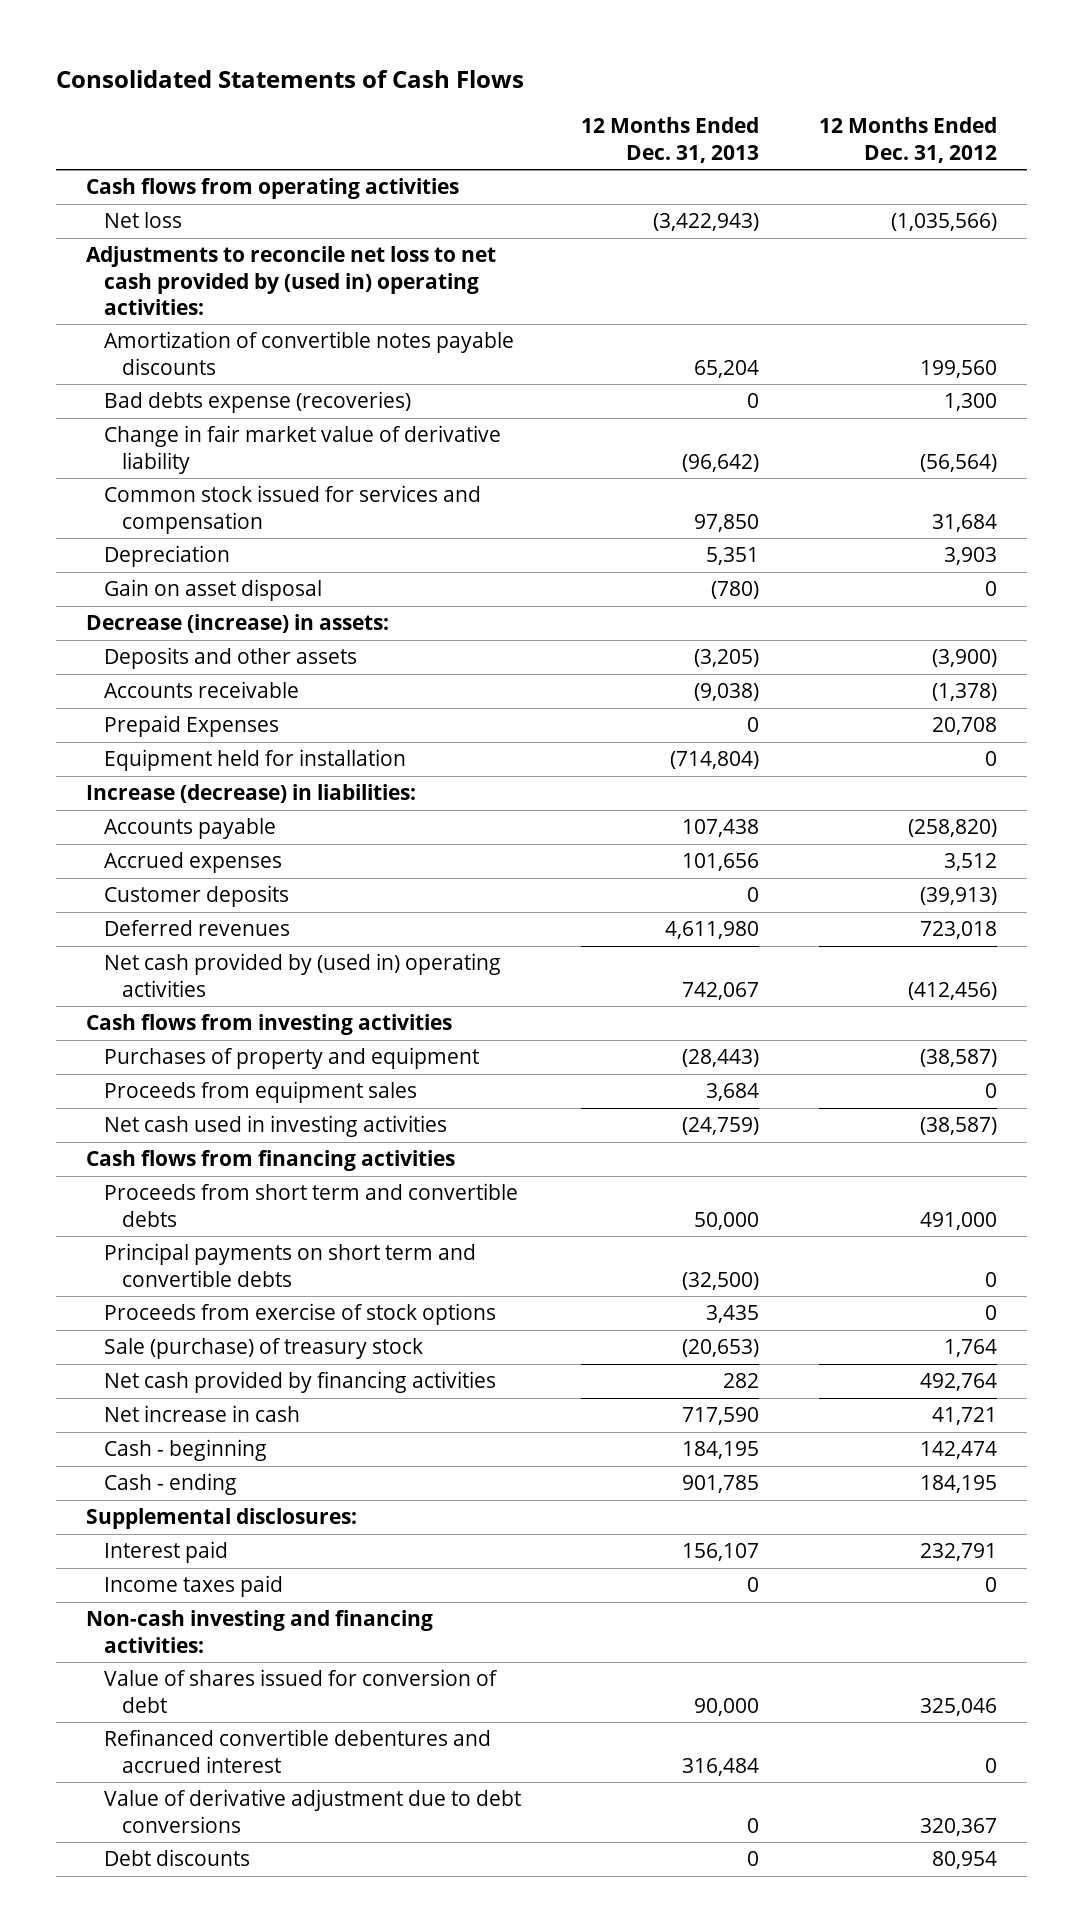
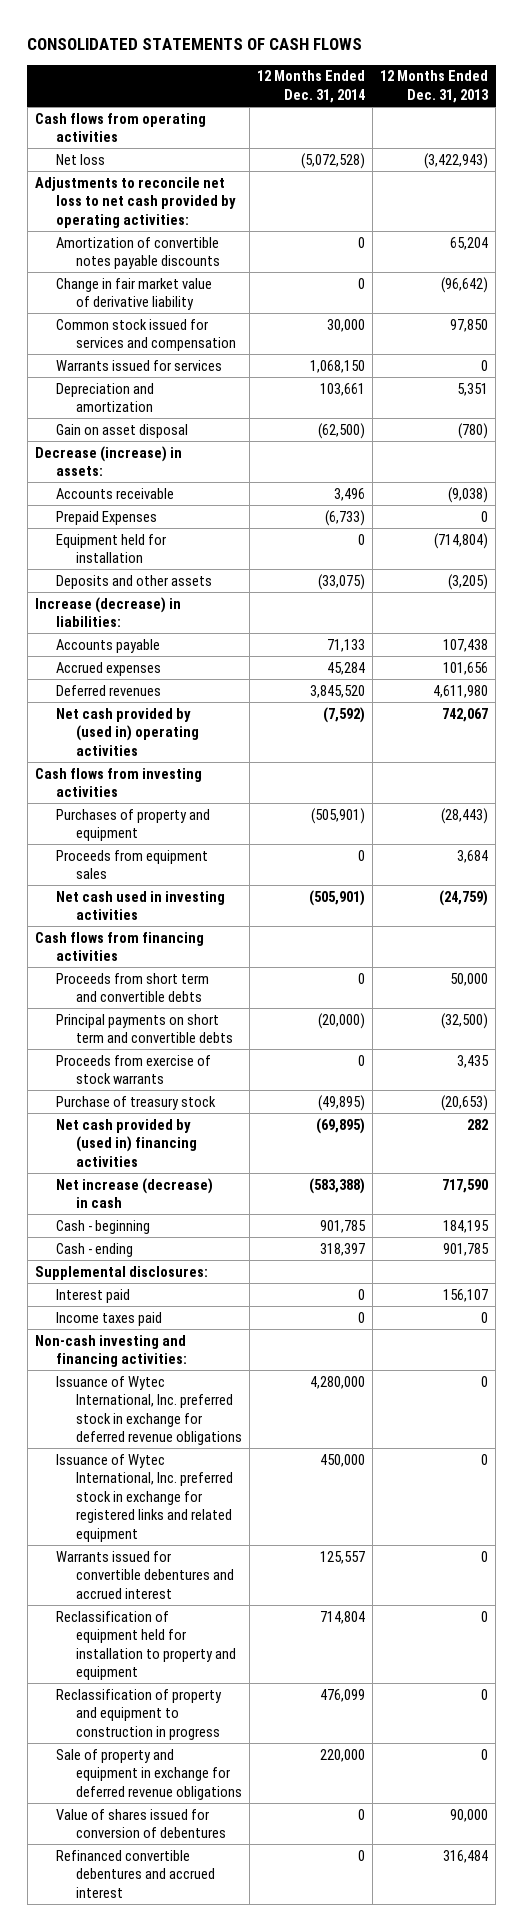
[56,70,525,89] Consolidated Statements of Cash Flows -> [27,38,363,51] CONSOLIDATED STATEMENTS OF CASH FLOWS
[819,117,998,163] 12 Months Ended Dec. 31, 2012 -> none
none -> [257,70,366,103] 12 Months Ended Dec. 31, 2014
[86,246,497,315] Adjustments to reconcile net loss to net cash provided by (used in) operating activities: -> [34,176,236,228] Adjustments to reconcile net loss to net cash provided by operating activities:
[104,391,412,414] Bad debts expense (recoveries) -> none
none -> [55,359,222,371] Warrants issued for services
[104,545,231,568] Depreciation -> [55,382,154,413] Depreciation and amortization
[104,647,358,670] Deposits and other assets -> [55,574,212,589] Deposits and other assets
[104,885,290,908] Customer deposits -> none
[104,1303,497,1326] Proceeds from exercise of stock options -> [55,1054,211,1085] Proceeds from exercise of stock warrants
[104,1338,424,1360] Sale (purchase) of treasury stock -> [55,1095,216,1110] Purchase of treasury stock
[104,1371,497,1394] Net cash provided by financing activities -> [55,1118,198,1167] Net cash provided by (used in) financing activities
[104,1405,301,1423] Net increase in cash -> [55,1177,213,1209] Net increase (decrease) in cash
none -> [55,1375,243,1446] Issuance of Wytec International, Inc. preferred stock in exchange for deferred revenue obligations
none -> [55,1453,234,1542] Issuance of Wytec International, Inc. preferred stock in exchange for registered links and related equipment
none -> [55,1550,235,1599] Warrants issued for convertible debentures and accrued interest
none -> [55,1610,237,1681] Reclassification of equipment held for installation to property and equipment
none -> [55,1688,222,1740] Reclassification of property and equipment to construction in progress
none -> [55,1748,243,1800] Sale of property and equipment in exchange for deferred revenue obligations
[104,1669,499,1713] Value of shares issued for conversion of debt -> [55,1808,227,1839] Value of shares issued for conversion of debentures
[104,1789,522,1833] Value of derivative adjustment due to debt conversions -> none
[104,1849,251,1867] Debt discounts -> none

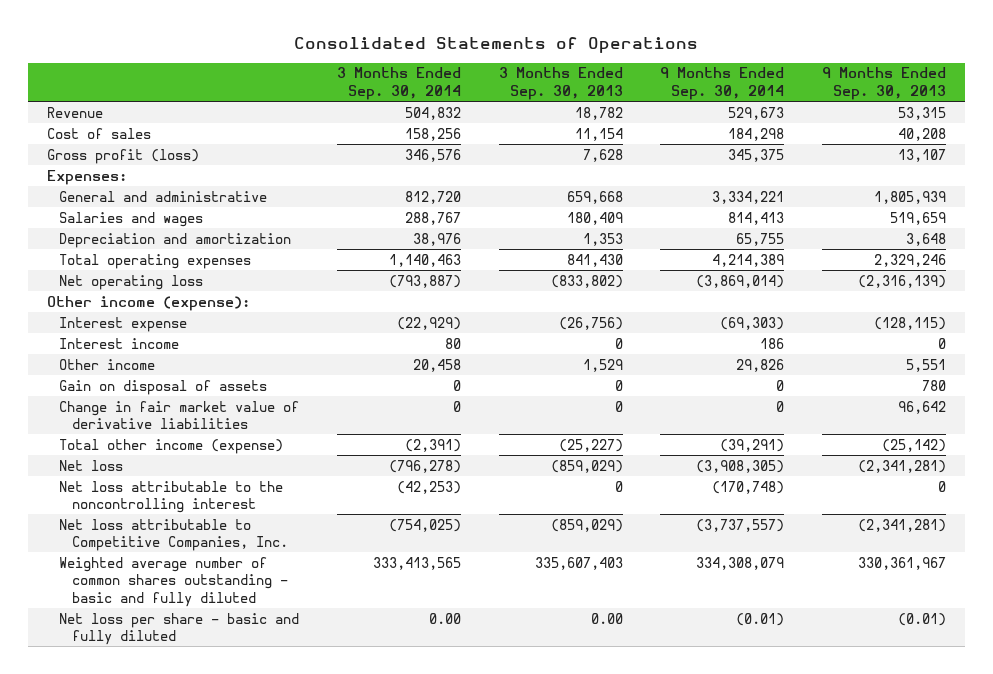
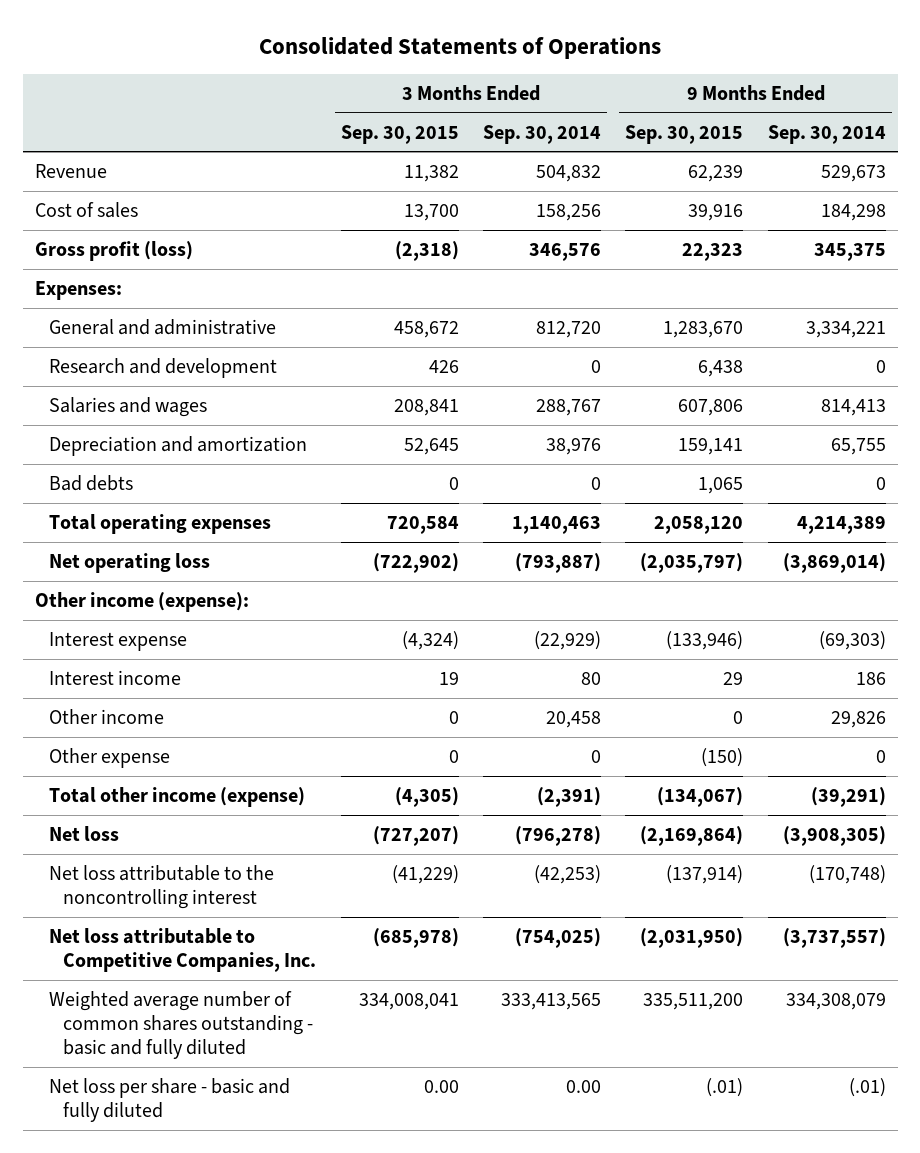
[498,67,623,100] 3 Months Ended Sep. 30, 2013 -> none
[822,67,947,100] 9 Months Ended Sep. 30, 2013 -> none
none -> [340,124,459,144] Sep. 30, 2015
none -> [625,124,744,144] Sep. 30, 2015
none -> [49,358,278,379] Research and development
none -> [49,475,134,492] Bad debts
[59,379,268,395] Gain on disposal of assets -> none
[59,400,300,430] Change in fair market value of derivative liabilities -> none
none -> [49,748,171,769] Other expense
[736,612,785,626] (0.01) -> [848,1078,886,1098] (.01)

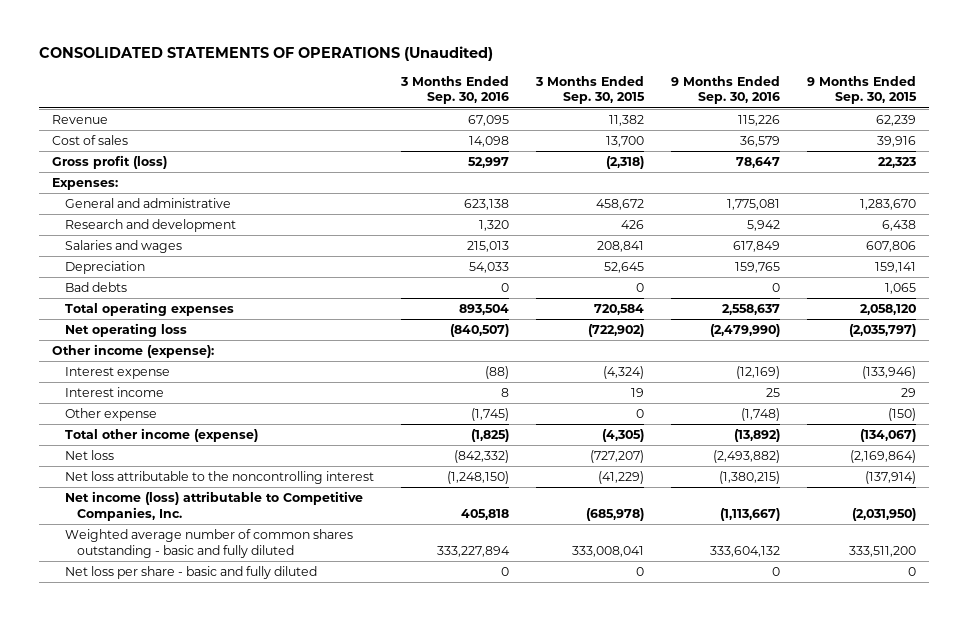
[259,36,662,59] Consolidated Statements of Operations -> [38,46,493,62] CONSOLIDATED STATEMENTS OF OPERATIONS (Unaudited)
[483,124,602,144] Sep. 30, 2014 -> none
[767,124,886,144] Sep. 30, 2014 -> none
none -> [399,75,509,105] 3 Months Ended Sep. 30, 2016
none -> [670,75,780,105] 9 Months Ended Sep. 30, 2016
[49,436,308,457] Depreciation and amortization -> [64,261,145,275] Depreciation
[49,709,165,725] Other income -> none
[49,928,317,972] Net loss attributable to Competitive Companies, Inc. -> [64,491,363,521] Net income (loss) attributable to Competitive Companies, Inc.
[358,993,459,1011] 334,008,041 -> [571,545,644,557] 333,008,041
[643,993,744,1011] 335,511,200 -> [848,545,916,557] 333,511,200
[423,1080,459,1094] 0.00 -> [635,567,644,577] 0
[706,1078,744,1098] (.01) -> [907,567,916,577] 0

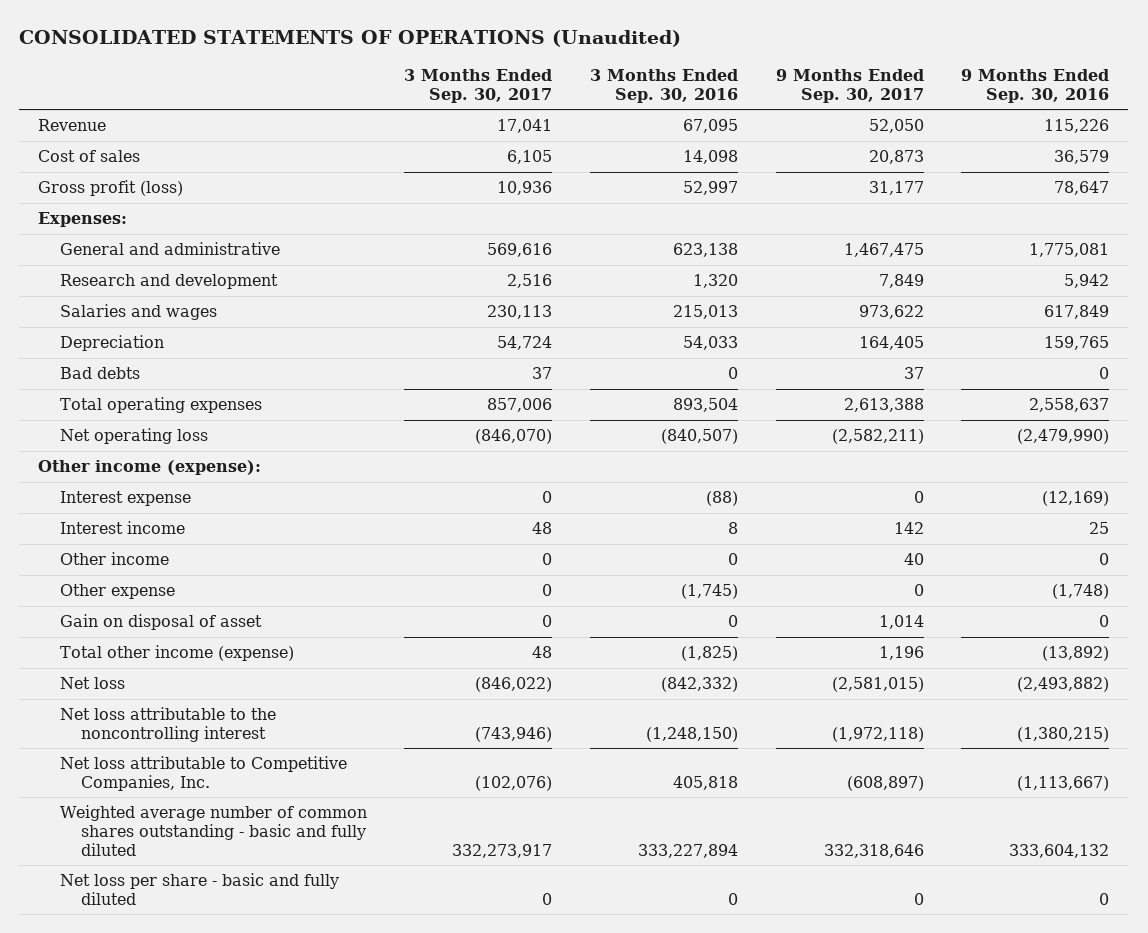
[534,75,645,105] 3 Months Ended Sep. 30, 2015 -> none
[806,75,917,105] 9 Months Ended Sep. 30, 2015 -> none
none -> [404,69,553,103] 3 Months Ended Sep. 30, 2017
none -> [775,69,924,103] 9 Months Ended Sep. 30, 2017
none -> [59,552,169,566] Other income
none -> [59,614,262,631] Gain on disposal of asset
[64,491,363,521] Net income (loss) attributable to Competitive Companies, Inc. -> [59,756,347,791] Net loss attributable to Competitive Companies, Inc.

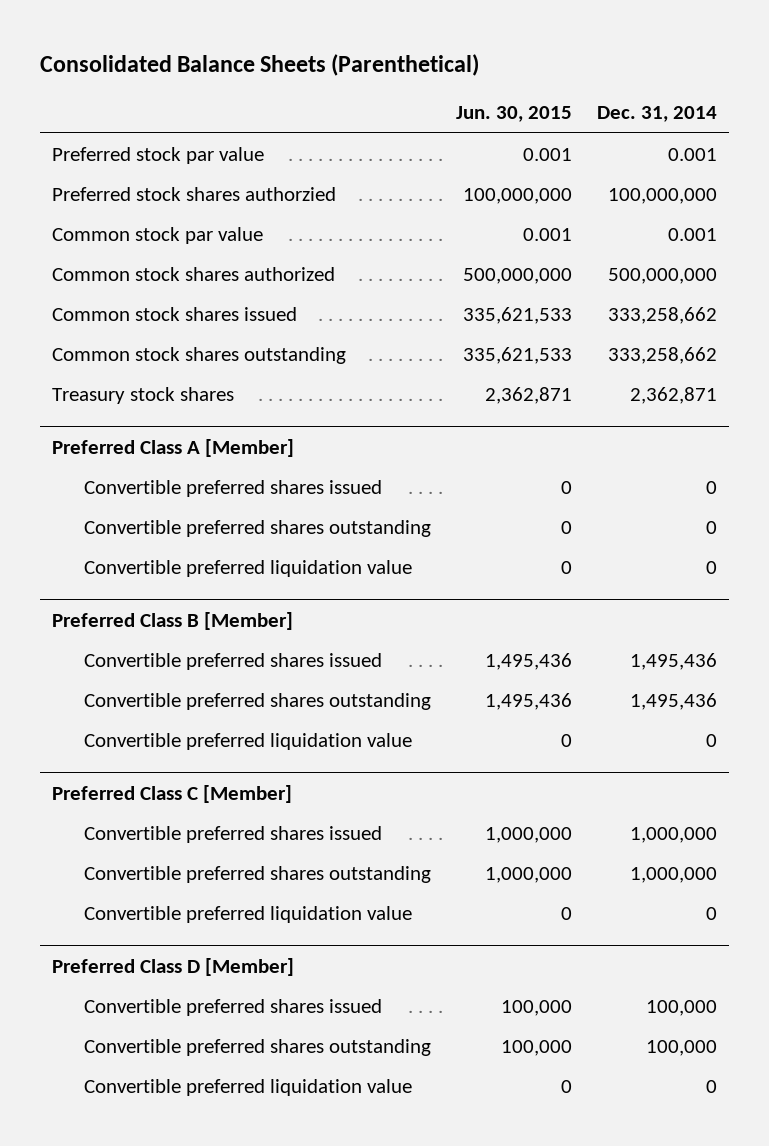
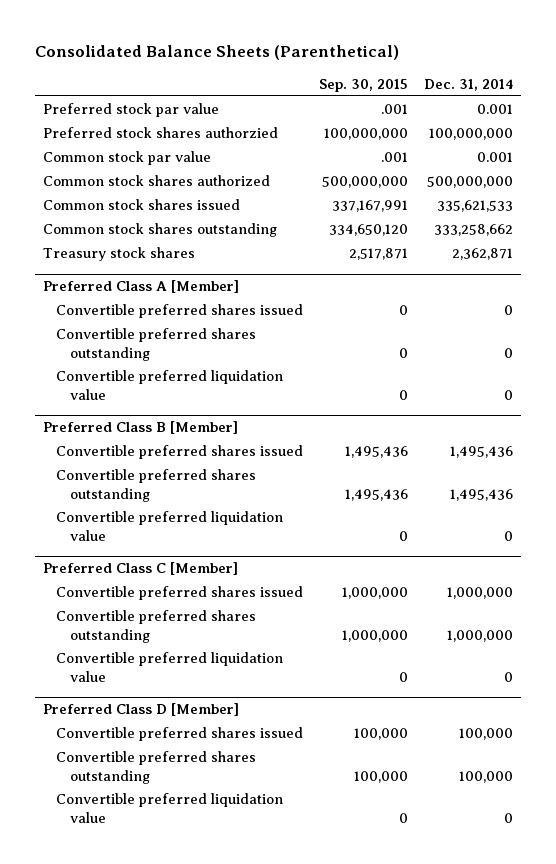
[455,106,572,123] Jun. 30, 2015 -> none
none -> [319,78,409,92] Sep. 30, 2015
[607,306,717,324] 333,258,662 -> [437,199,514,212] 335,621,533

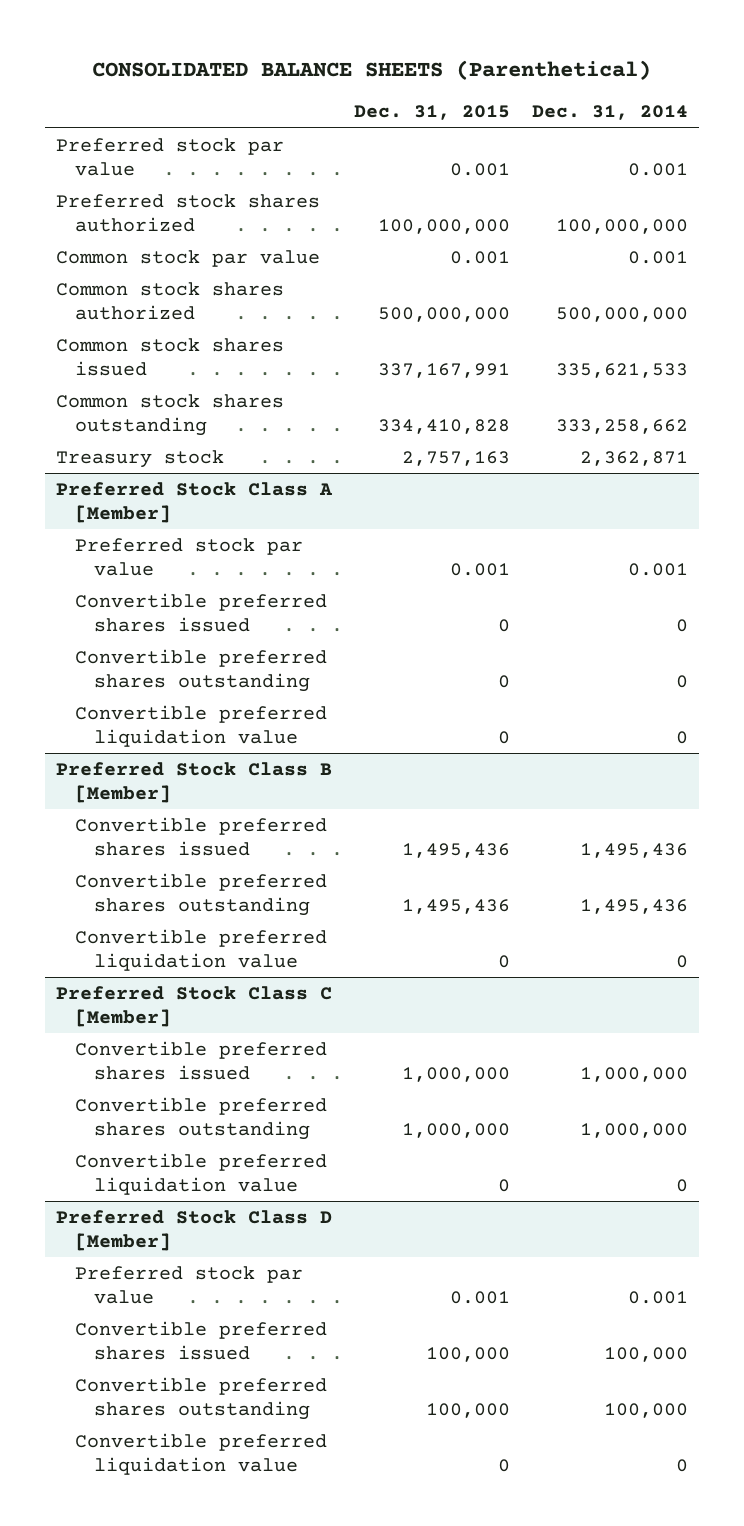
[34,45,399,61] Consolidated Balance Sheets (Parenthetical) -> [92,59,652,80] CONSOLIDATED BALANCE SHEETS (Parenthetical)
[319,78,409,92] Sep. 30, 2015 -> none
none -> [354,105,511,121] Dec. 31, 2015
[42,126,278,138] Preferred stock shares authorzied -> [56,193,321,232] Preferred stock shares authorized
[42,246,195,261] Treasury stock shares -> [56,449,225,468] Treasury stock
[42,280,239,294] Preferred Class A [Member] -> [56,481,334,523] Preferred Stock Class A [Member]
none -> [74,537,303,576] Preferred stock par value
[42,421,238,435] Preferred Class B [Member] -> [56,761,333,803] Preferred Stock Class B [Member]
[42,562,238,576] Preferred Class C [Member] -> [56,985,333,1027] Preferred Stock Class C [Member]
[42,703,239,717] Preferred Class D [Member] -> [56,1209,333,1251] Preferred Stock Class D [Member]
none -> [74,1265,303,1304] Preferred stock par value

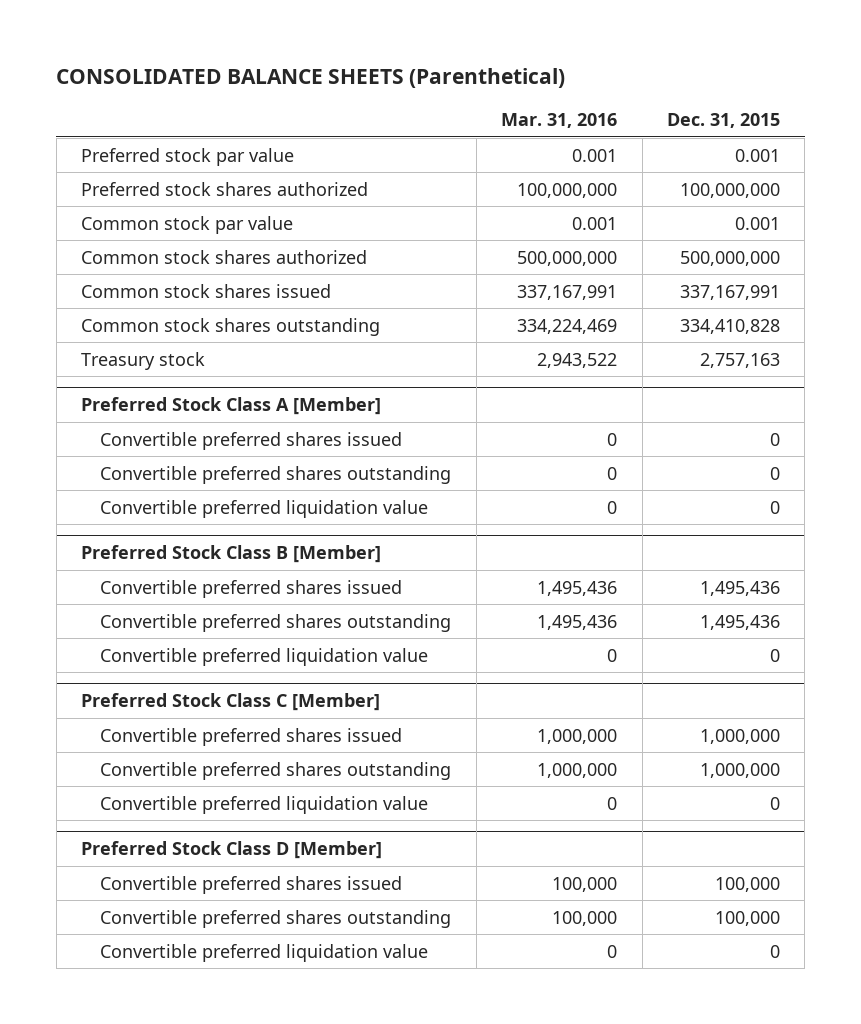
[532,105,689,121] Dec. 31, 2014 -> none
none -> [501,113,618,129] Mar. 31, 2016
[74,537,303,576] Preferred stock par value -> none
[74,1265,303,1304] Preferred stock par value -> none

